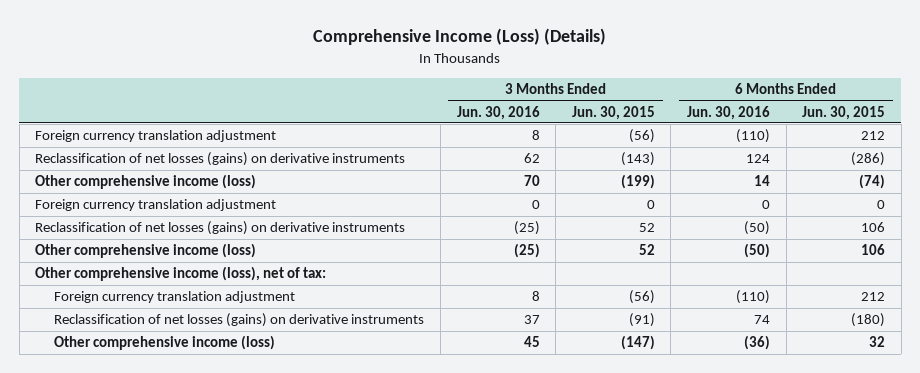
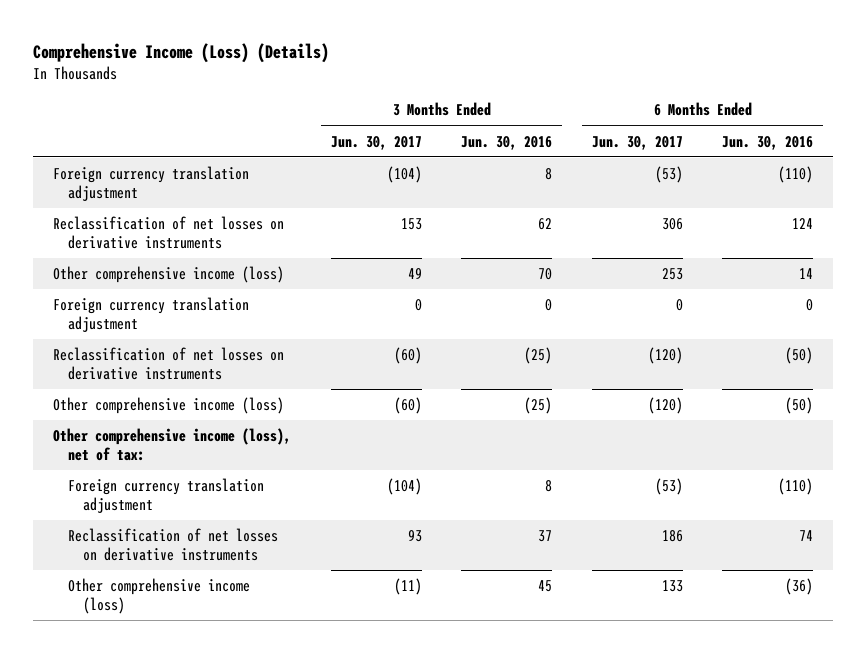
[571,105,655,120] Jun. 30, 2015 -> none
[802,105,886,120] Jun. 30, 2015 -> none
none -> [330,135,422,150] Jun. 30, 2017
none -> [591,135,683,150] Jun. 30, 2017
[35,152,406,167] Reclassification of net losses (gains) on derivative instruments -> [53,216,285,249] Reclassification of net losses on derivative instruments
[35,221,406,236] Reclassification of net losses (gains) on derivative instruments -> [53,347,285,380] Reclassification of net losses on derivative instruments
[54,313,425,328] Reclassification of net losses (gains) on derivative instruments -> [68,528,279,561] Reclassification of net losses on derivative instruments

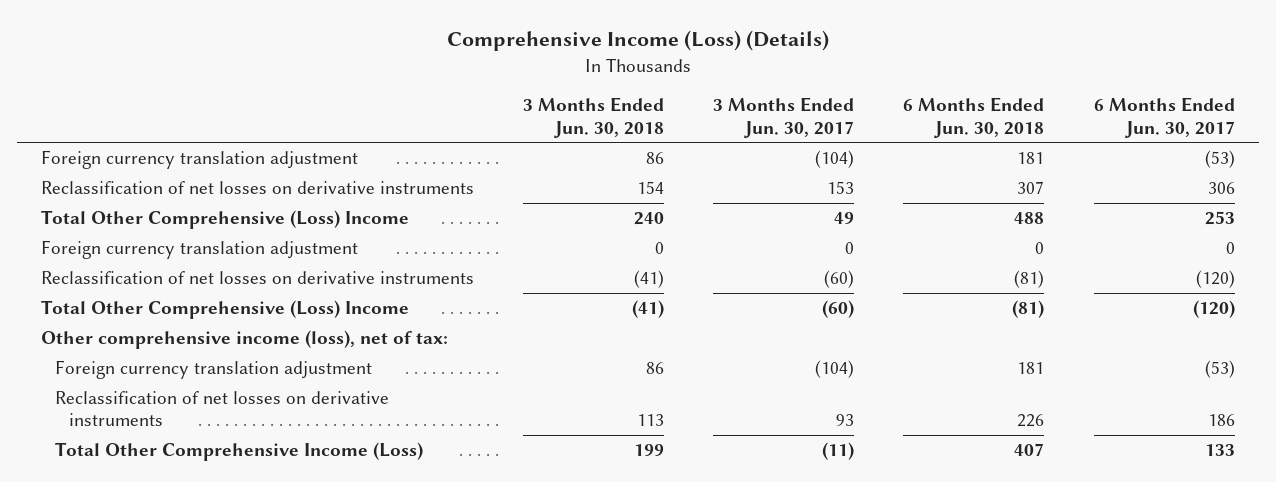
[461,135,553,150] Jun. 30, 2016 -> none
[722,135,814,150] Jun. 30, 2016 -> none
none -> [523,97,665,138] 3 Months Ended Jun. 30, 2018
none -> [903,97,1045,138] 6 Months Ended Jun. 30, 2018
[53,266,285,284] Other comprehensive income (loss) -> [41,209,410,229] Total Other Comprehensive (Loss) Income
[53,397,285,415] Other comprehensive income (loss) -> [41,299,410,319] Total Other Comprehensive (Loss) Income
[68,578,251,614] Other comprehensive income (loss) -> [55,441,424,461] Total Other Comprehensive Income (Loss)

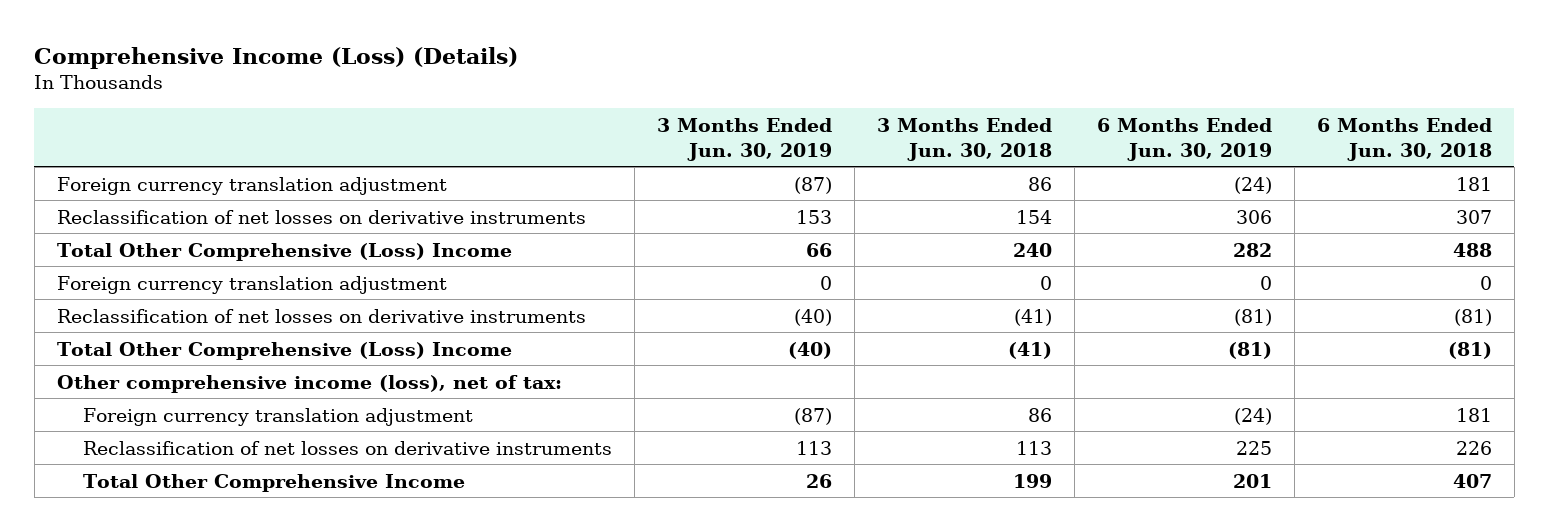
[713,97,855,138] 3 Months Ended Jun. 30, 2017 -> none
[1093,97,1235,138] 6 Months Ended Jun. 30, 2017 -> none
none -> [656,118,832,161] 3 Months Ended Jun. 30, 2019
none -> [1096,118,1272,161] 6 Months Ended Jun. 30, 2019
[55,441,424,461] Total Other Comprehensive Income (Loss) -> [82,473,465,492] Total Other Comprehensive Income

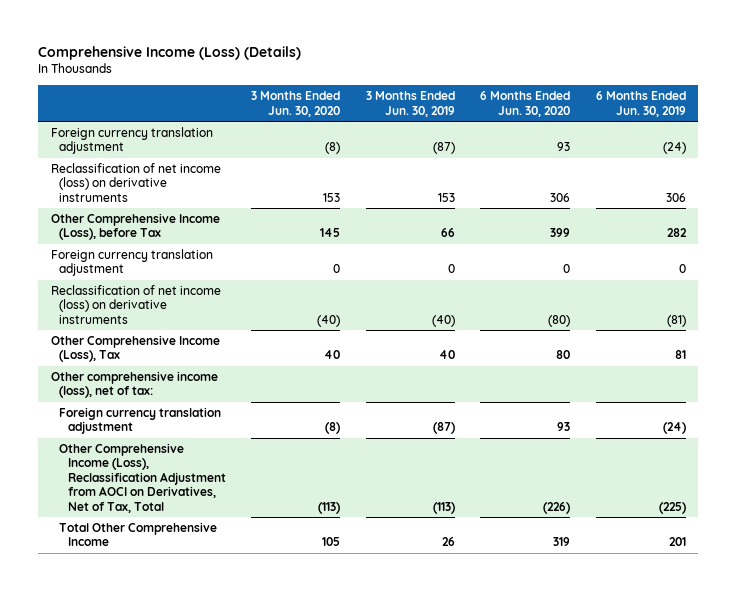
[876,118,1052,161] 3 Months Ended Jun. 30, 2018 -> none
[1316,118,1492,161] 6 Months Ended Jun. 30, 2018 -> none
none -> [251,91,341,117] 3 Months Ended Jun. 30, 2020
none -> [480,91,571,117] 6 Months Ended Jun. 30, 2020
[56,209,586,224] Reclassification of net losses on derivative instruments -> [50,163,221,202] Reclassification of net income (loss) on derivative instruments
[56,242,512,261] Total Other Comprehensive (Loss) Income -> [50,213,220,241] Other Comprehensive Income (Loss), before Tax
[56,308,586,323] Reclassification of net losses on derivative instruments -> [50,285,221,324] Reclassification of net income (loss) on derivative instruments
[56,341,512,360] Total Other Comprehensive (Loss) Income -> [50,335,220,363] Other Comprehensive Income (Loss), Tax
[787,341,832,359] (40) -> [438,350,455,360] 40
[1227,341,1272,359] (81) -> [674,350,686,360] 81
[82,440,612,455] Reclassification of net losses on derivative instruments -> [59,443,227,513] Other Comprehensive Income (Loss), Reclassification Adjustment from AOCI on Derivatives, Net of Tax, Total
[795,440,832,455] 113 -> [432,501,455,514] (113)
[1235,440,1272,455] 225 -> [658,501,686,514] (225)

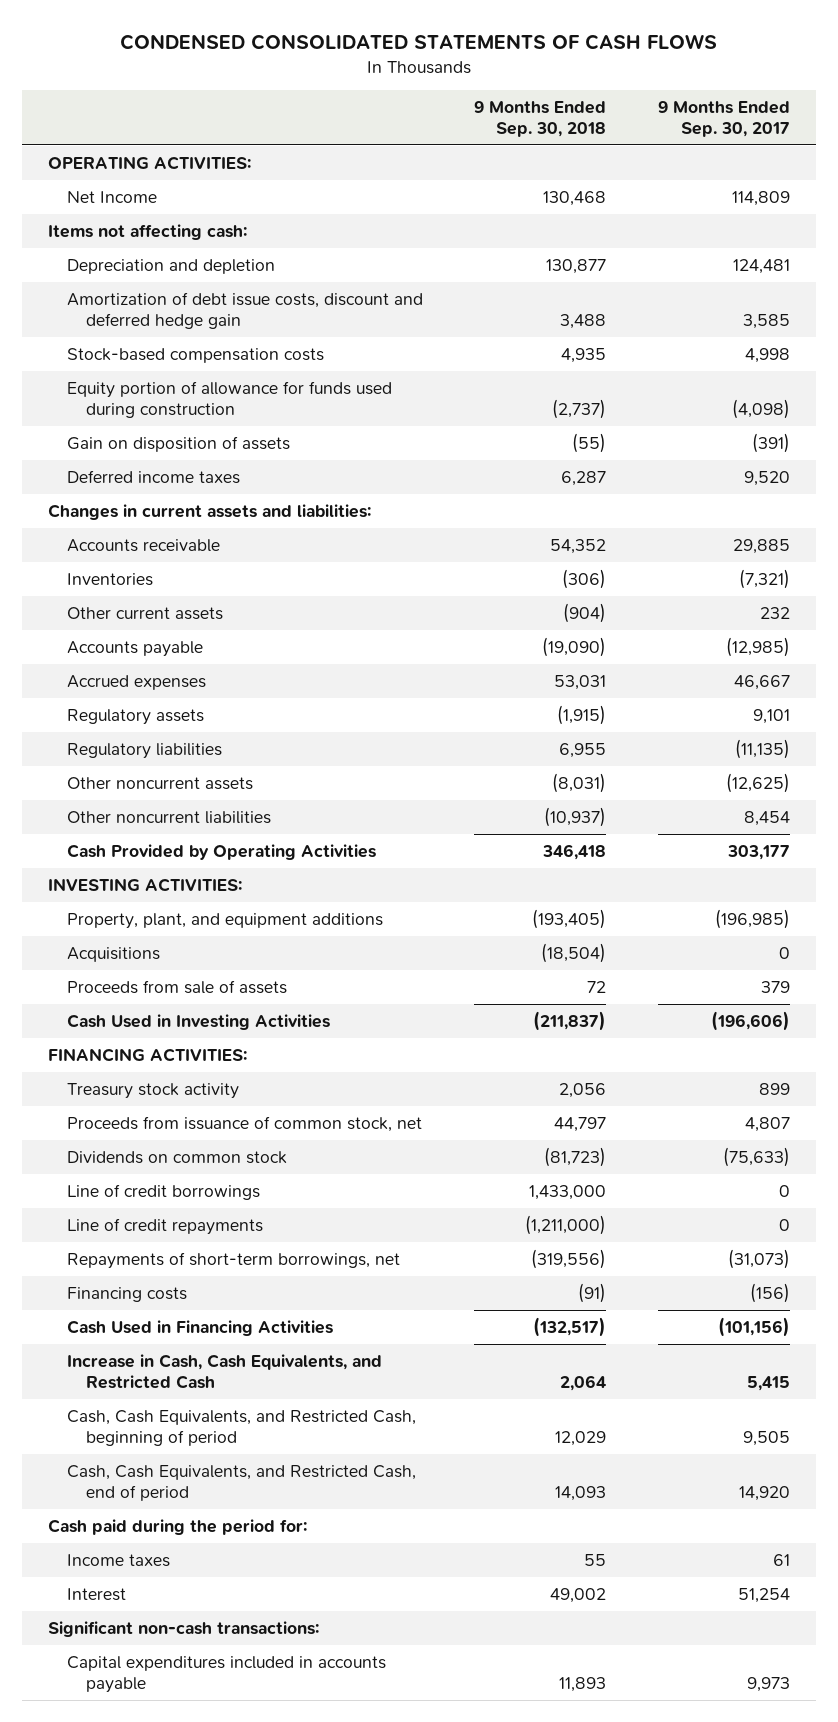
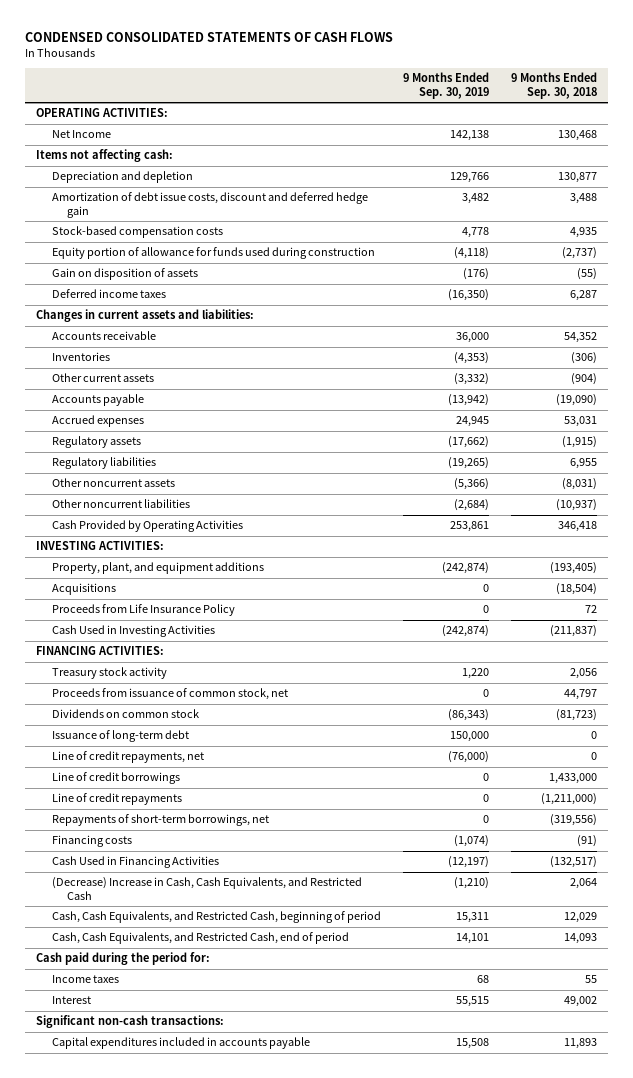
[658,100,791,137] 9 Months Ended Sep. 30, 2017 -> none
none -> [402,72,489,99] 9 Months Ended Sep. 30, 2019
[66,979,287,994] Proceeds from sale of assets -> [51,604,235,617] Proceeds from Life Insurance Policy
none -> [51,730,189,743] Issuance of long-term debt
none -> [51,751,204,764] Line of credit repayments, net
[66,1353,382,1389] Increase in Cash, Cash Equivalents, and Restricted Cash -> [51,877,362,900] (Decrease) Increase in Cash, Cash Equivalents, and Restricted Cash

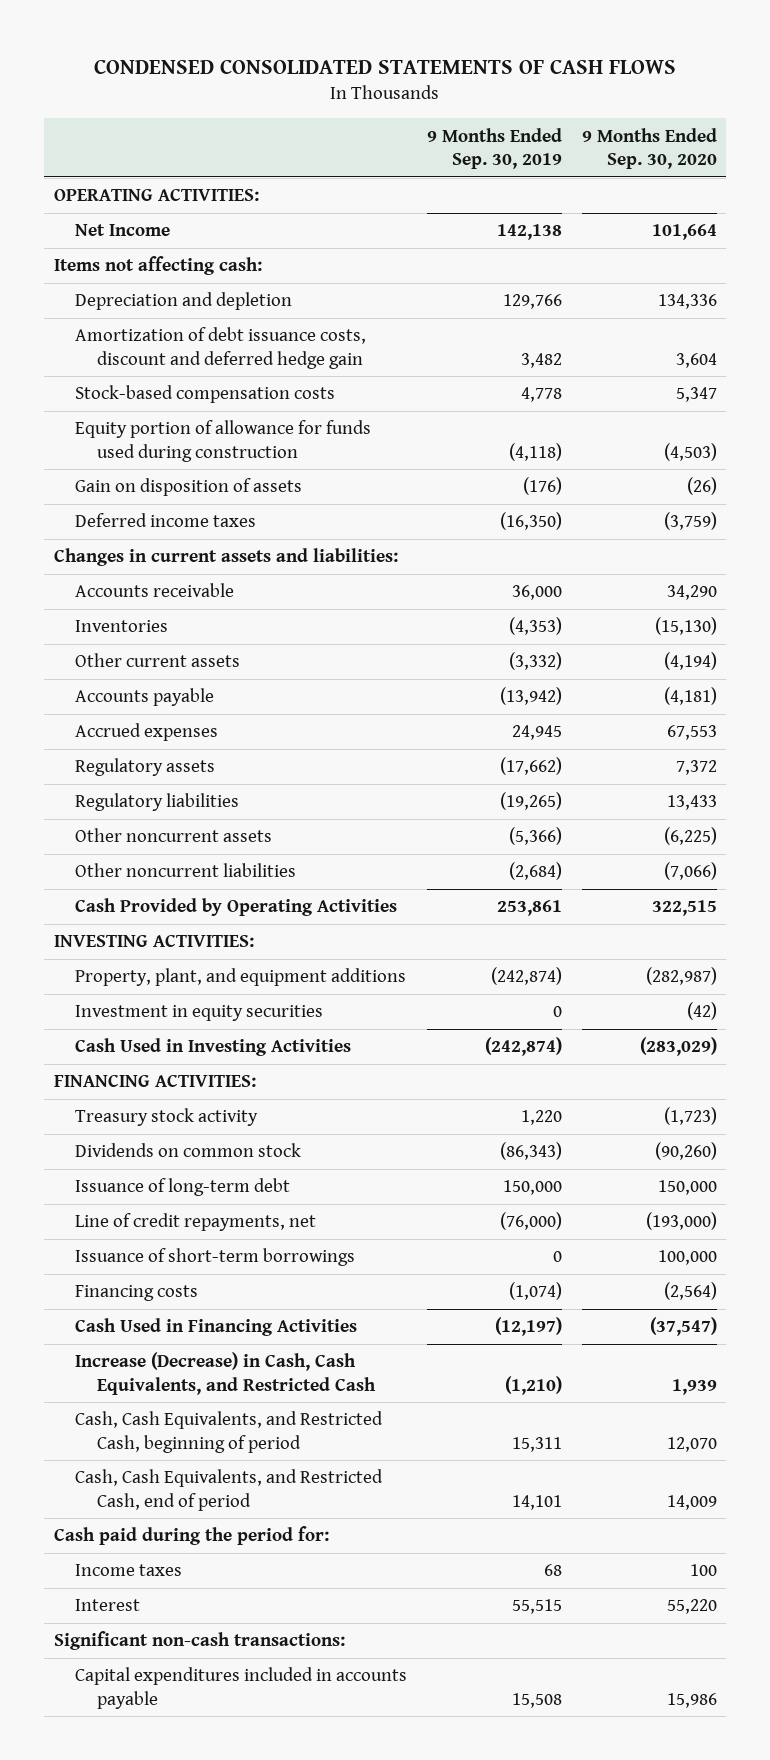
[510,72,597,99] 9 Months Ended Sep. 30, 2018 -> none
none -> [581,127,717,169] 9 Months Ended Sep. 30, 2020
[51,192,368,218] Amortization of debt issue costs, discount and deferred hedge gain -> [75,327,367,369] Amortization of debt issuance costs, discount and deferred hedge gain
[51,583,116,596] Acquisitions -> none
[51,604,235,617] Proceeds from Life Insurance Policy -> none
none -> [75,1005,324,1022] Investment in equity securities
[51,688,288,701] Proceeds from issuance of common stock, net -> none
[51,772,180,785] Line of credit borrowings -> none
[51,793,182,806] Line of credit repayments -> none
[51,814,269,827] Repayments of short-term borrowings, net -> [75,1248,356,1267] Issuance of short-term borrowings
[51,877,362,900] (Decrease) Increase in Cash, Cash Equivalents, and Restricted Cash -> [75,1352,377,1395] Increase (Decrease) in Cash, Cash Equivalents, and Restricted Cash

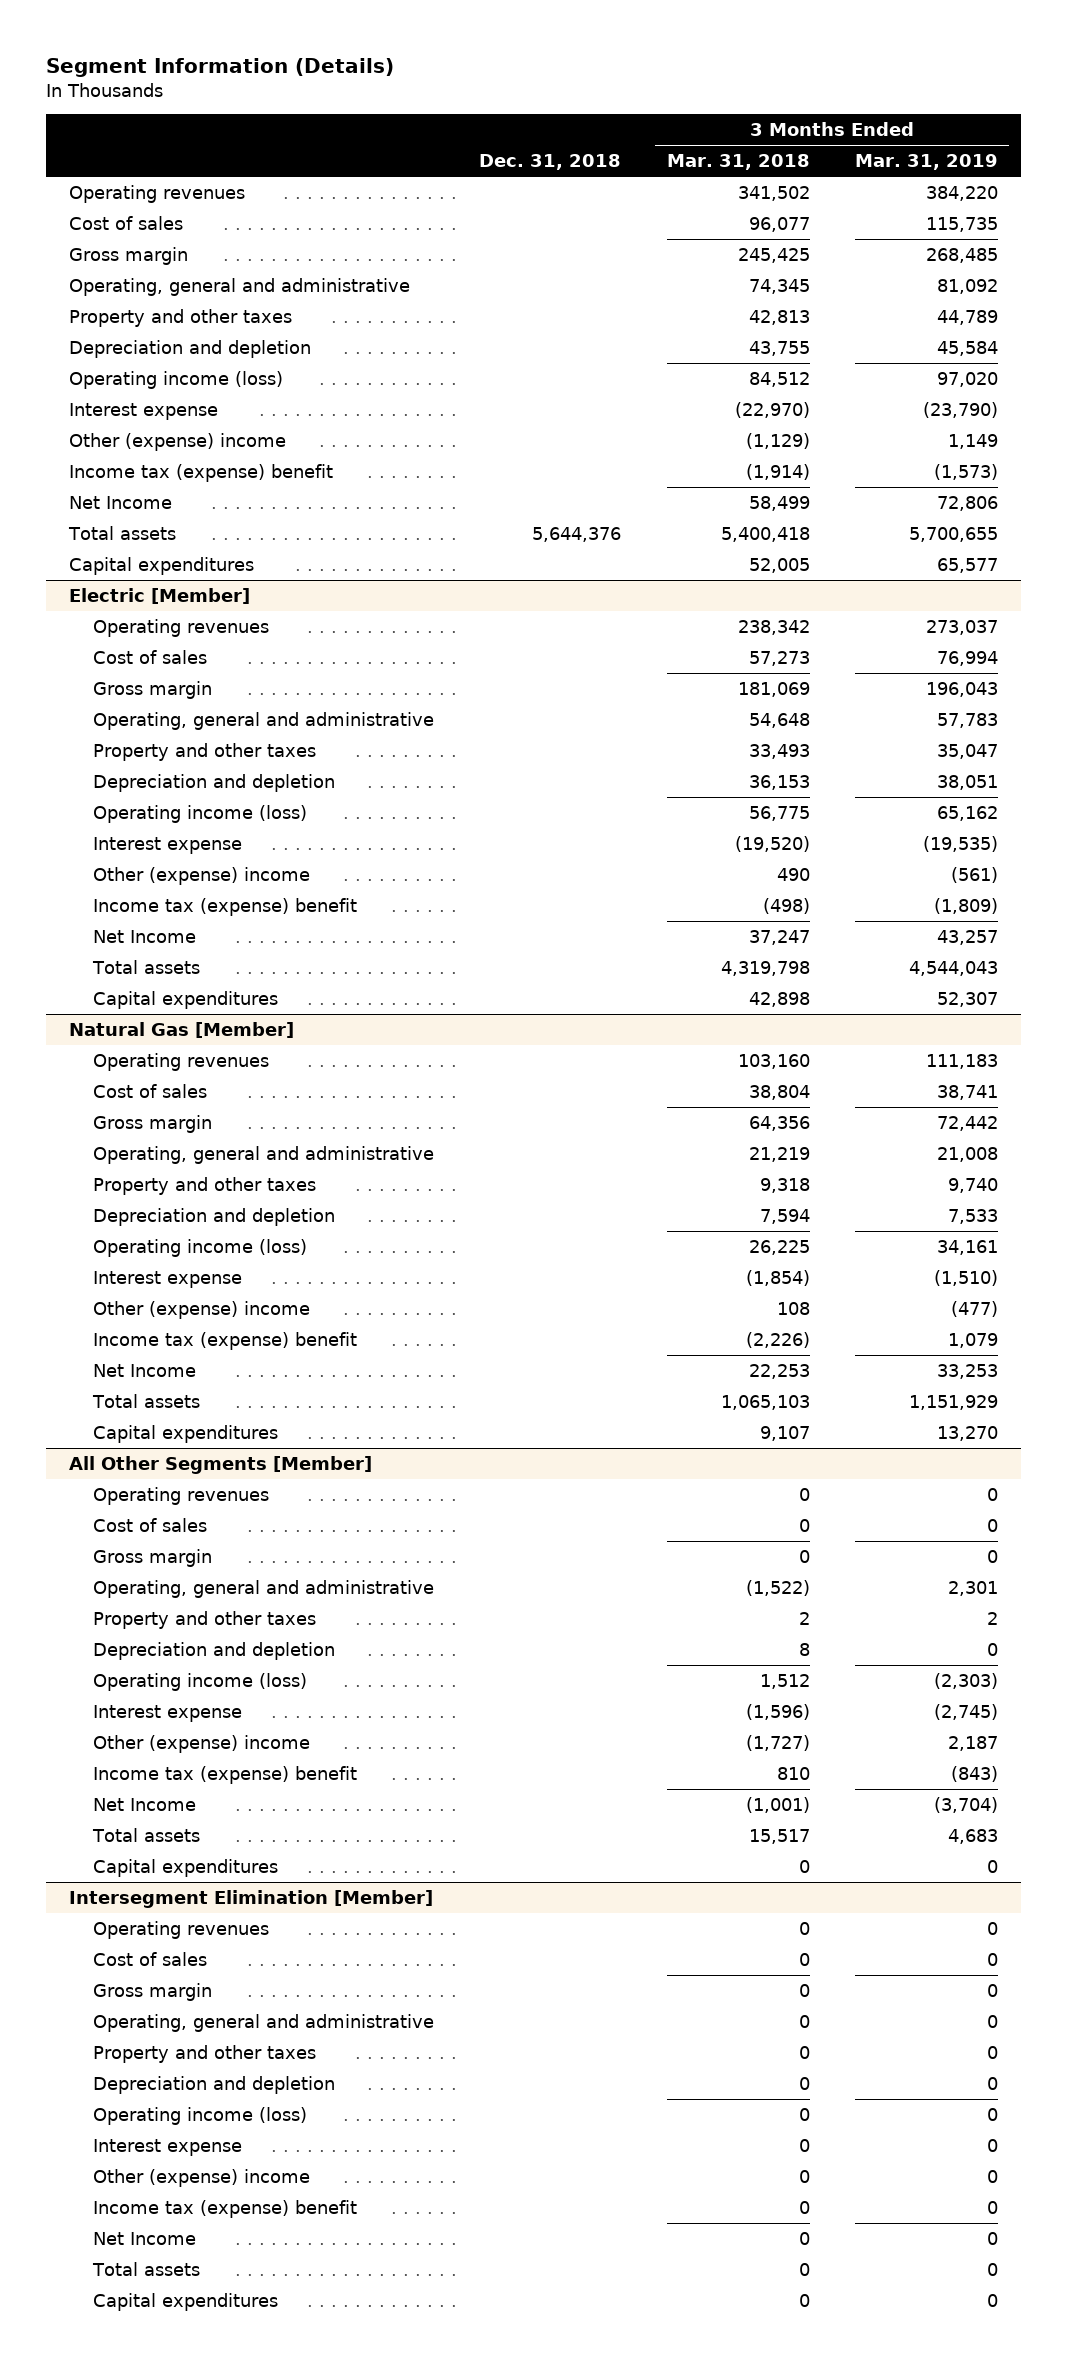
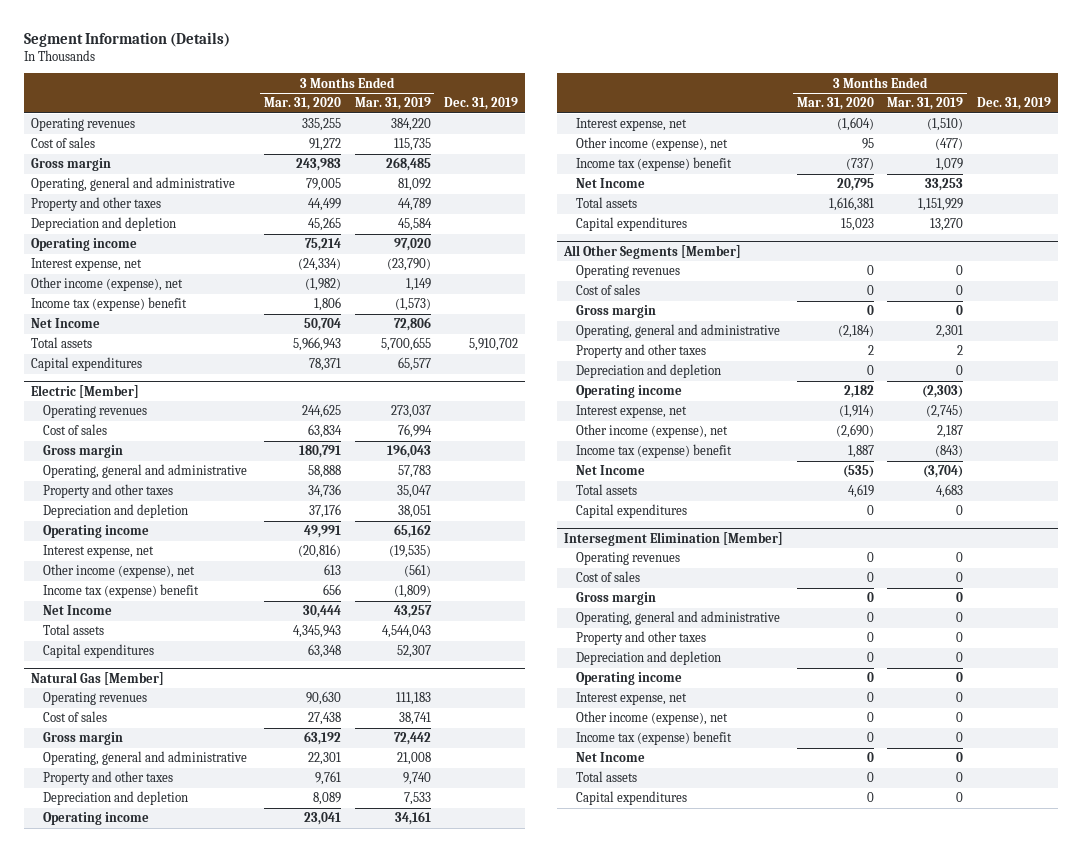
[479,153,622,170] Dec. 31, 2018 -> none
[666,153,810,170] Mar. 31, 2018 -> none
none -> [263,97,341,111] Mar. 31, 2020
none -> [444,97,519,111] Dec. 31, 2019
[69,370,284,389] Operating income (loss) -> [30,238,137,252] Operating income
[69,402,219,420] Interest expense -> [30,258,142,272] Interest expense, net
[69,432,287,451] Other (expense) income -> [30,277,183,292] Other income (expense), net
[92,804,307,823] Operating income (loss) -> [43,525,150,539] Operating income
[92,836,242,854] Interest expense -> [43,545,155,559] Interest expense, net
[92,866,310,885] Other (expense) income -> [43,564,196,579] Other income (expense), net
[92,1238,307,1257] Operating income (loss) -> [43,812,150,826] Operating income
[92,1270,242,1288] Interest expense -> [576,118,688,132] Interest expense, net
[92,1300,310,1319] Other (expense) income -> [576,137,729,152] Other income (expense), net
[92,1672,307,1691] Operating income (loss) -> [576,385,683,399] Operating income
[92,1704,242,1722] Interest expense -> [576,405,688,419] Interest expense, net
[92,1734,310,1753] Other (expense) income -> [576,424,729,439] Other income (expense), net
[92,2106,307,2125] Operating income (loss) -> [576,672,683,686] Operating income
[92,2138,242,2156] Interest expense -> [576,692,688,706] Interest expense, net
[92,2168,310,2187] Other (expense) income -> [576,711,729,726] Other income (expense), net

